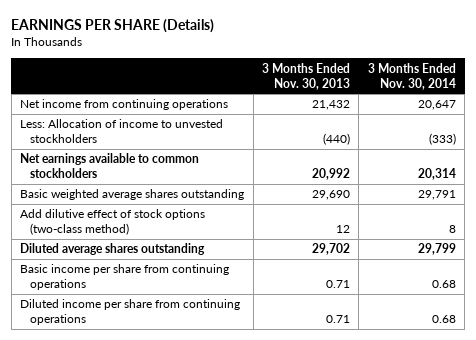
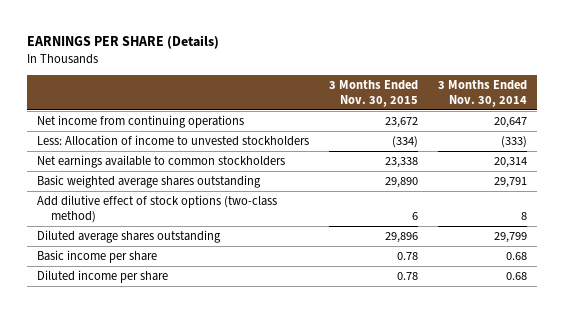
[262,62,351,90] 3 Months Ended Nov. 30, 2013 -> none
none -> [328,79,418,107] 3 Months Ended Nov. 30, 2015
[20,264,230,291] Basic income per share from continuing operations -> [36,250,157,264] Basic income per share
[20,299,241,326] Diluted income per share from continuing operations -> [36,270,168,284] Diluted income per share

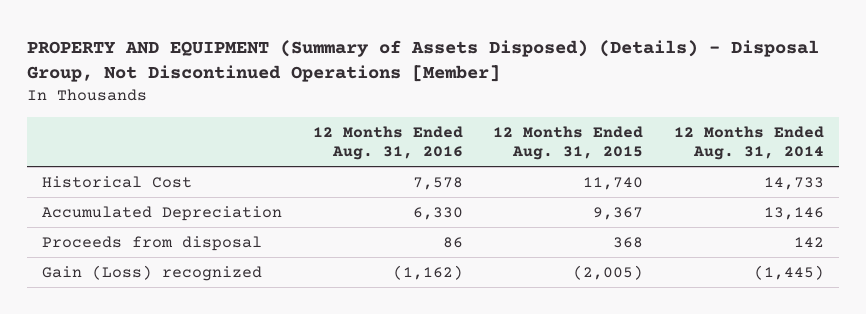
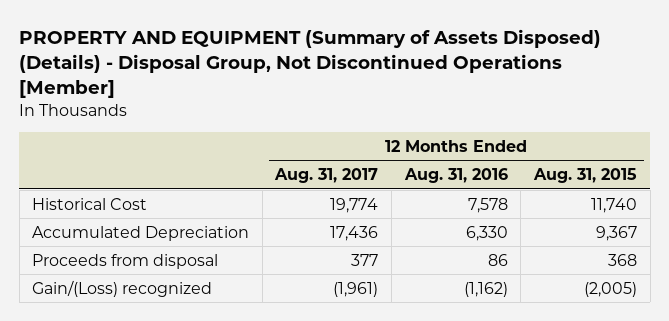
[673,125,824,161] 12 Months Ended Aug. 31, 2014 -> none
none -> [274,168,379,184] Aug. 31, 2017
[42,264,263,281] Gain (Loss) recognized -> [32,279,213,297] Gain/(Loss) recognized

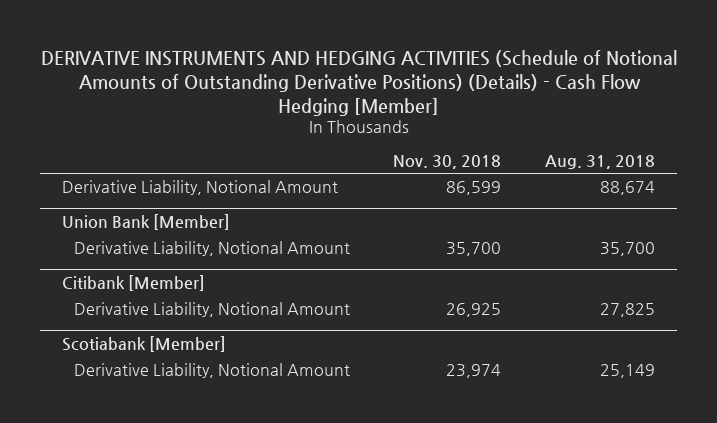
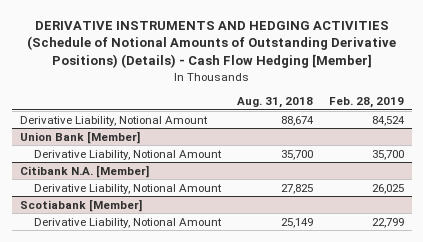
[393,154,502,169] Nov. 30, 2018 -> none
none -> [328,97,404,109] Feb. 28, 2019
[62,275,206,292] Citibank [Member] -> [19,164,149,178] Citibank N.A. [Member]

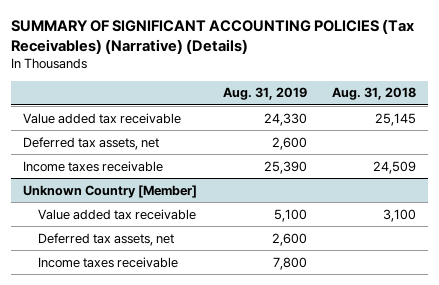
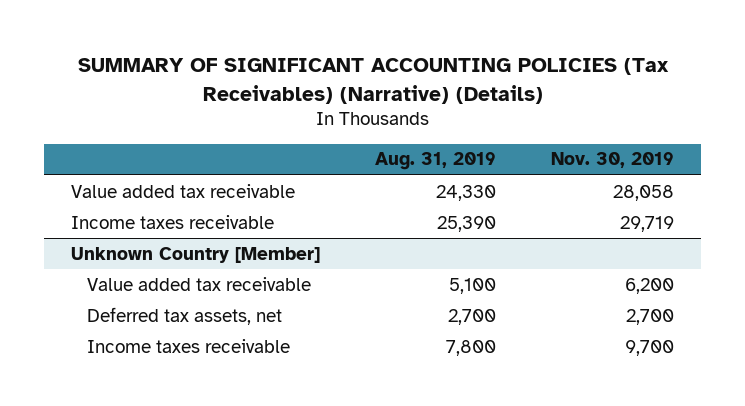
[331,87,416,101] Aug. 31, 2018 -> none
none -> [550,152,674,169] Nov. 30, 2019
[23,136,160,150] Deferred tax assets, net -> none
[271,232,307,246] 2,600 -> [448,308,497,325] 2,700

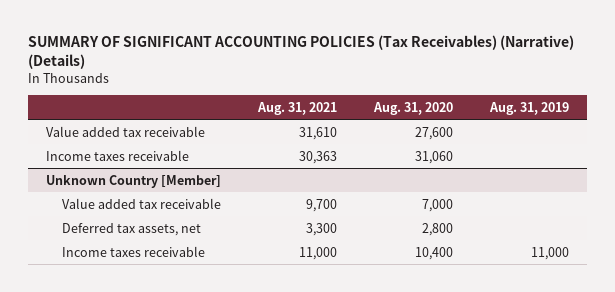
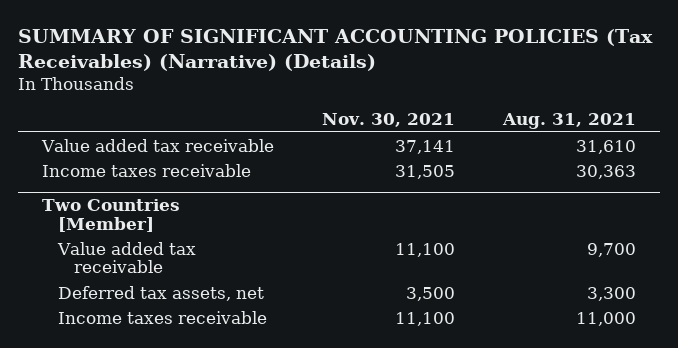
[372,101,453,115] Aug. 31, 2020 -> none
[488,101,569,115] Aug. 31, 2019 -> none
none -> [321,113,455,128] Nov. 30, 2021
[46,174,222,188] Unknown Country [Member] -> [41,198,180,232] Two Countries [Member]

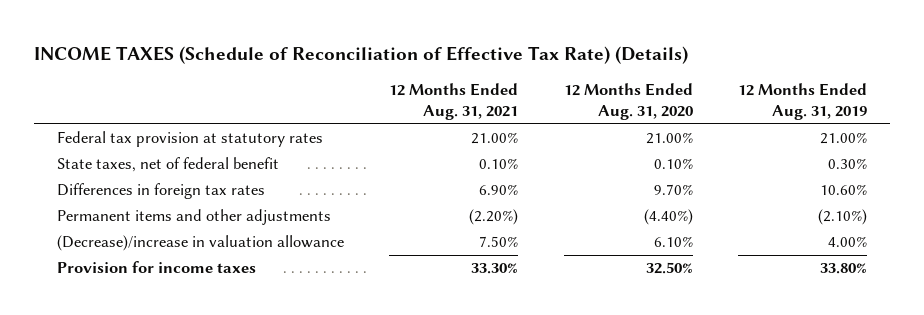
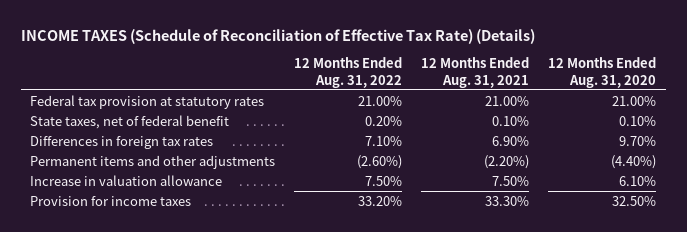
[738,82,868,120] 12 Months Ended Aug. 31, 2019 -> none
none -> [294,57,403,88] 12 Months Ended Aug. 31, 2022
[57,235,345,252] (Decrease)/increase in valuation allowance -> [30,174,223,186] Increase in valuation allowance

